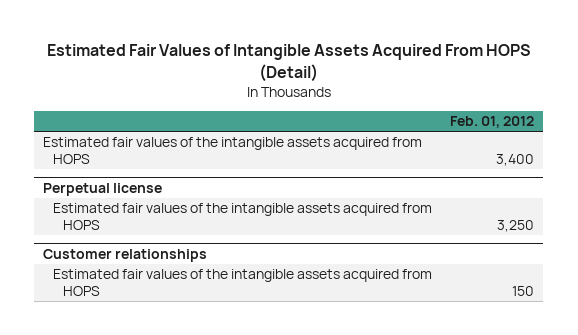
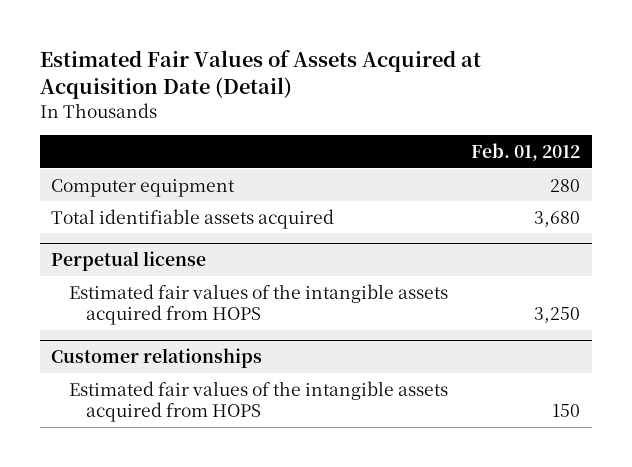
[46,44,531,82] Estimated Fair Values of Intangible Assets Acquired From HOPS (Detail) -> [39,49,481,100] Estimated Fair Values of Assets Acquired at Acquisition Date (Detail)
[43,137,423,164] Estimated fair values of the intangible assets acquired from HOPS -> none
none -> [51,178,236,197] Computer equipment
none -> [51,208,335,229] Total identifiable assets acquired

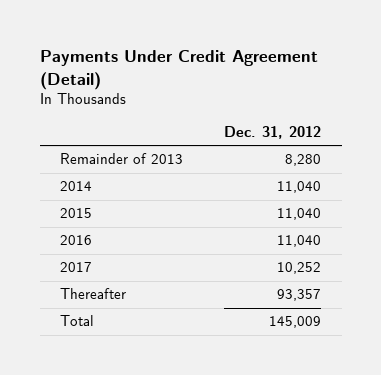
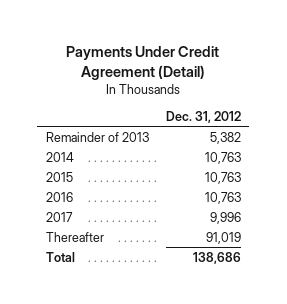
[285,154,322,167] 8,280 -> [209,131,241,144] 5,382
[277,181,322,194] 11,040 -> [204,151,241,164] 10,763
[277,208,322,221] 11,040 -> [204,171,241,184] 10,763
[277,235,322,248] 11,040 -> [204,191,241,204] 10,763
[277,262,322,275] 10,252 -> [209,211,241,224] 9,996
[277,289,322,302] 93,357 -> [205,231,241,244] 91,019
[269,316,322,329] 145,009 -> [192,251,241,264] 138,686

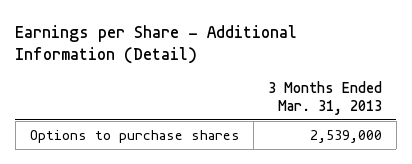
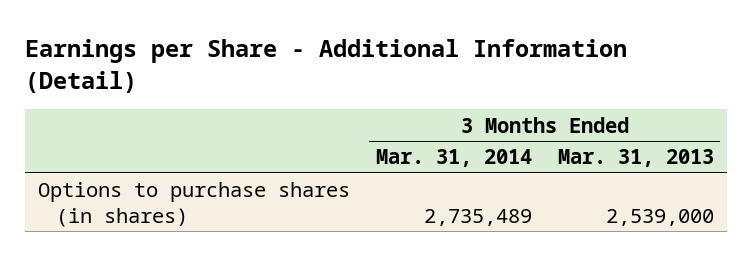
none -> [375,149,532,168] Mar. 31, 2014
[29,130,240,144] Options to purchase shares -> [37,182,350,227] Options to purchase shares (in shares)

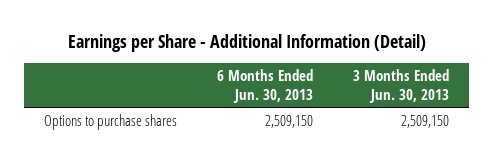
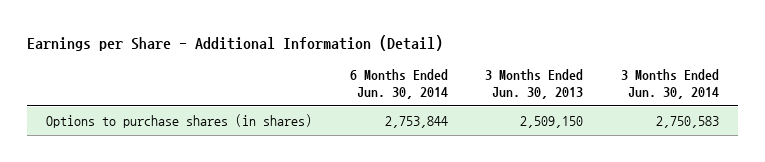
[217,68,314,104] 6 Months Ended Jun. 30, 2013 -> none
none -> [349,69,448,100] 6 Months Ended Jun. 30, 2014
none -> [621,69,720,100] 3 Months Ended Jun. 30, 2014
[44,113,178,130] Options to purchase shares -> [45,114,312,129] Options to purchase shares (in shares)

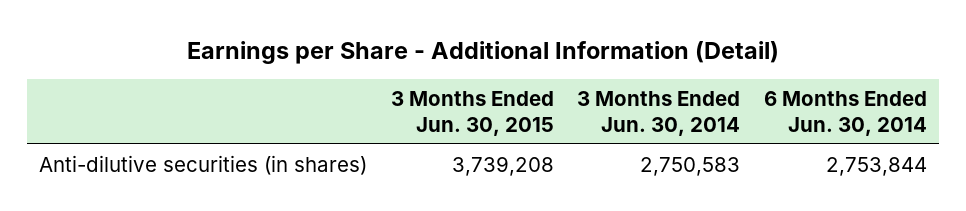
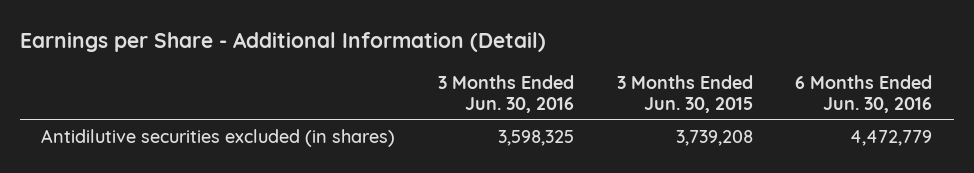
[577,90,741,137] 3 Months Ended Jun. 30, 2014 -> none
[764,90,928,137] 6 Months Ended Jun. 30, 2014 -> none
none -> [438,74,575,113] 3 Months Ended Jun. 30, 2016
none -> [795,74,933,113] 6 Months Ended Jun. 30, 2016
[38,154,367,175] Anti-dilutive securities (in shares) -> [41,129,396,148] Antidilutive securities excluded (in shares)

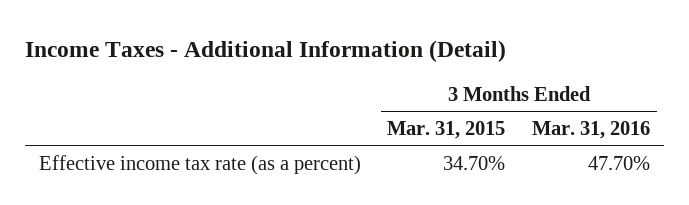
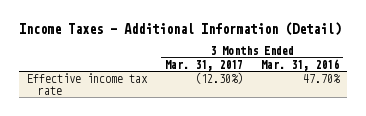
[387,121,506,140] Mar. 31, 2015 -> none
none -> [164,59,243,71] Mar. 31, 2017
[38,154,361,175] Effective income tax rate (as a percent) -> [27,73,149,95] Effective income tax rate

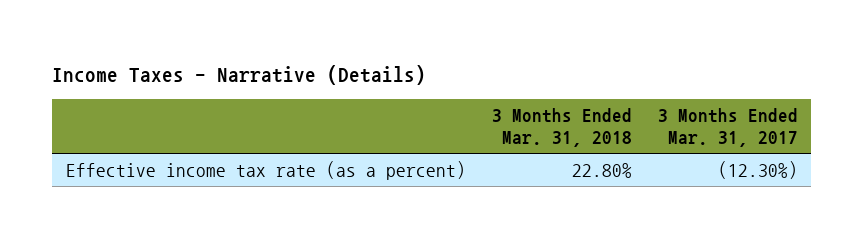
[18,21,341,36] Income Taxes - Additional Information (Detail) -> [52,65,427,86] Income Taxes - Narrative (Details)
[260,58,339,71] Mar. 31, 2016 -> none
none -> [491,108,632,148] 3 Months Ended Mar. 31, 2018
[27,73,149,95] Effective income tax rate -> [65,160,466,180] Effective income tax rate (as a percent)

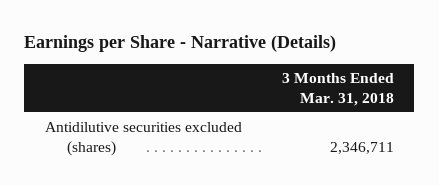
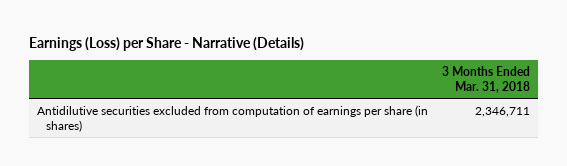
[24,35,337,53] Earnings per Share - Narrative (Details) -> [29,36,305,51] Earnings (Loss) per Share - Narrative (Details)
[44,121,242,157] Antidilutive securities excluded (shares) -> [36,104,428,133] Antidilutive securities excluded from computation of earnings per share (in shares)

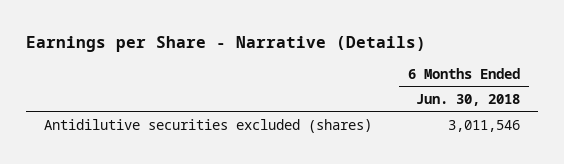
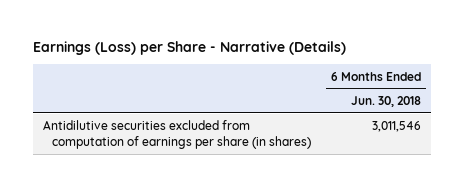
[26,35,427,52] Earnings per Share - Narrative (Details) -> [32,40,346,55] Earnings (Loss) per Share - Narrative (Details)
[44,119,373,134] Antidilutive securities excluded (shares) -> [42,120,311,150] Antidilutive securities excluded from computation of earnings per share (in shares)

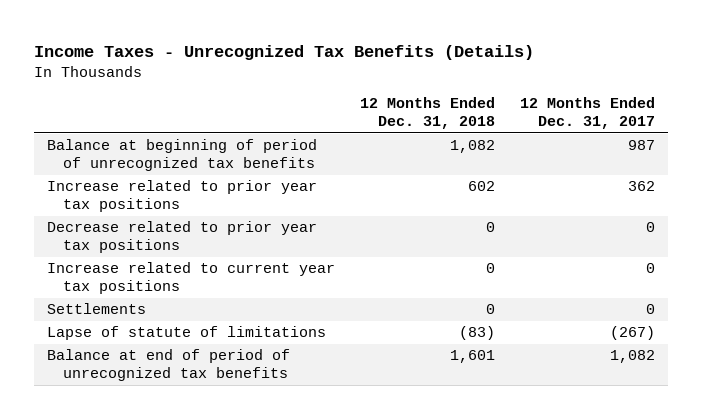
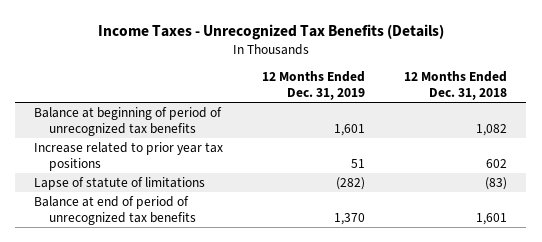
[520,97,656,129] 12 Months Ended Dec. 31, 2017 -> none
none -> [262,71,366,101] 12 Months Ended Dec. 31, 2019
[46,221,317,254] Decrease related to prior year tax positions -> none
[46,262,335,295] Increase related to current year tax positions -> none
[46,303,146,315] Settlements -> none

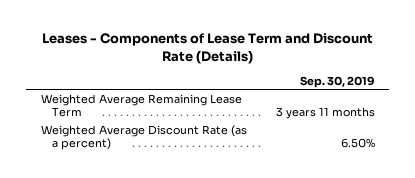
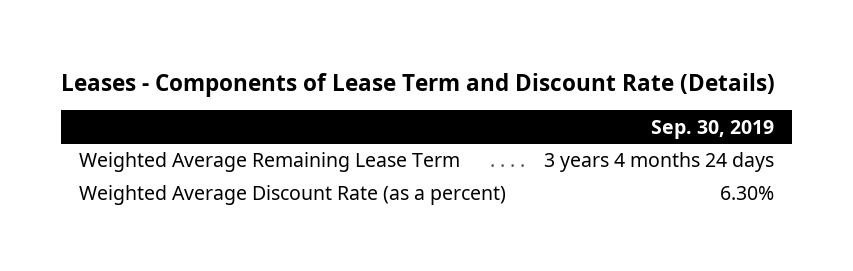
[275,107,375,120] 3 years 11 months -> [543,152,774,173] 3 years 4 months 24 days
[340,138,375,149] 6.50% -> [719,186,774,201] 6.30%

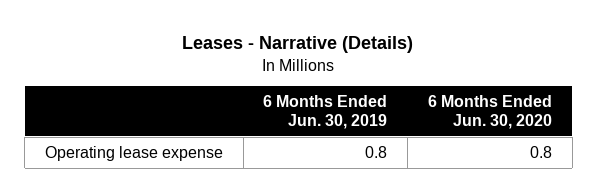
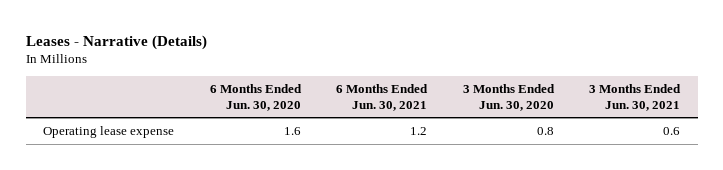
[263,95,388,130] 6 Months Ended Jun. 30, 2019 -> none
none -> [336,84,429,111] 6 Months Ended Jun. 30, 2021
none -> [462,84,555,111] 3 Months Ended Jun. 30, 2020
none -> [589,84,682,111] 3 Months Ended Jun. 30, 2021
[529,145,552,158] 0.8 -> [283,127,301,136] 1.6

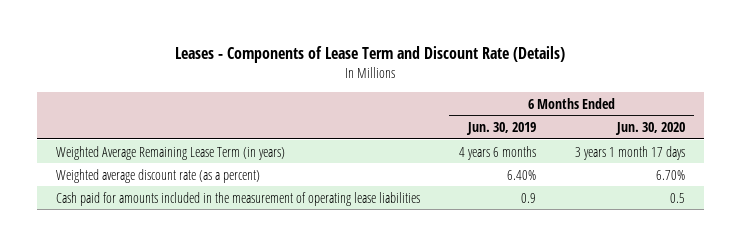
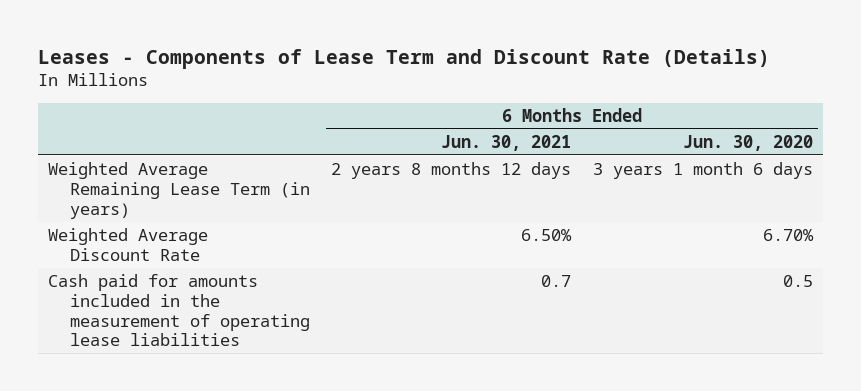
[465,122,536,136] Jun. 30, 2019 -> none
none -> [441,134,572,151] Jun. 30, 2021
[574,145,685,160] 3 years 1 month 17 days -> [592,162,813,180] 3 years 1 month 6 days
[56,168,261,183] Weighted average discount rate (as a percent) -> [48,228,209,261] Weighted Average Discount Rate

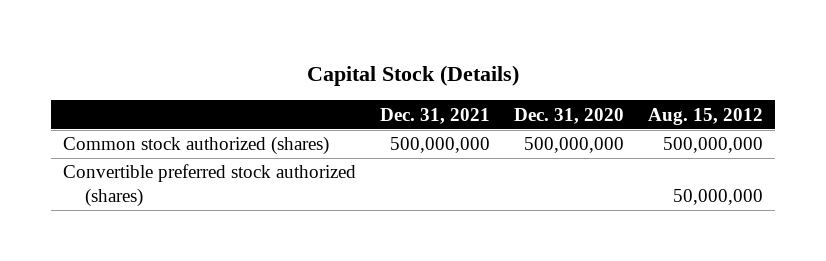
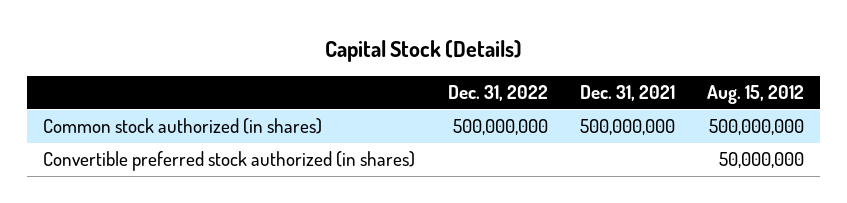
[513,107,624,124] Dec. 31, 2020 -> none
none -> [447,85,548,102] Dec. 31, 2022
[63,136,330,156] Common stock authorized (shares) -> [43,118,323,135] Common stock authorized (in shares)
[63,164,357,207] Convertible preferred stock authorized (shares) -> [43,151,416,172] Convertible preferred stock authorized (in shares)

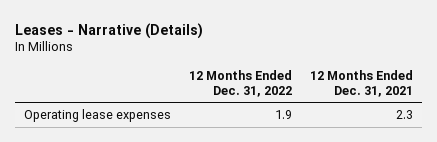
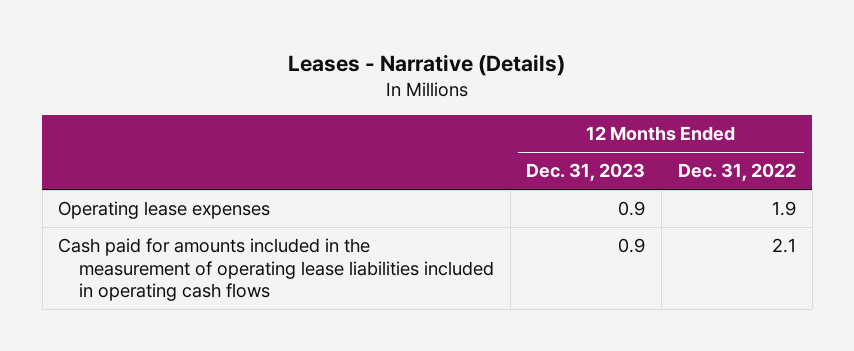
[309,70,413,97] 12 Months Ended Dec. 31, 2021 -> none
none -> [526,163,646,182] Dec. 31, 2023
none -> [58,238,494,301] Cash paid for amounts included in the measurement of operating lease liabilities included in operating cash flows

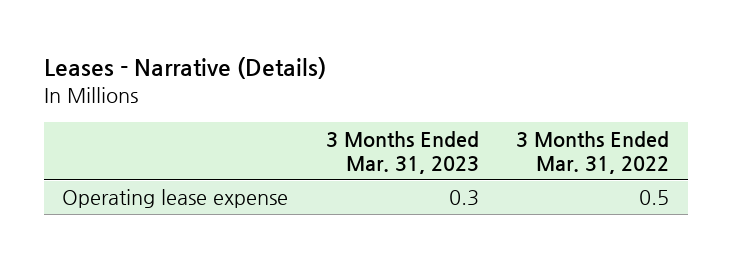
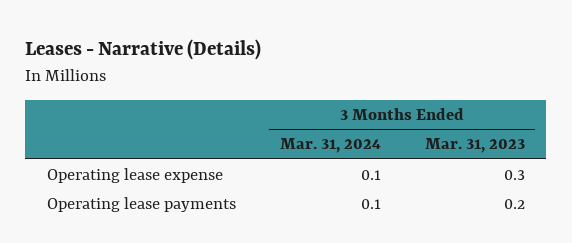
[515,130,669,175] 3 Months Ended Mar. 31, 2022 -> none
none -> [279,138,381,154] Mar. 31, 2024
none -> [47,197,237,213] Operating lease payments

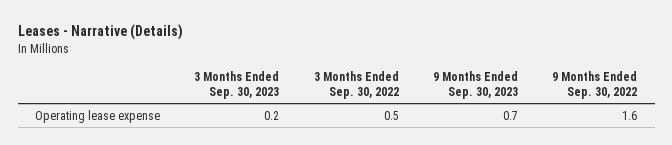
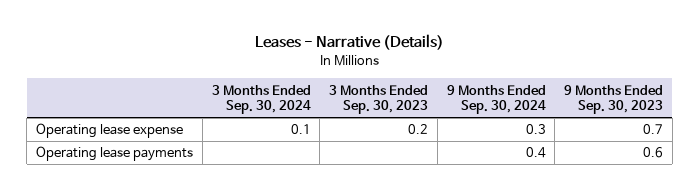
[313,70,399,99] 3 Months Ended Sep. 30, 2022 -> none
[552,70,638,99] 9 Months Ended Sep. 30, 2022 -> none
none -> [211,84,311,115] 3 Months Ended Sep. 30, 2024
none -> [446,84,546,115] 9 Months Ended Sep. 30, 2024
none -> [36,146,194,162] Operating lease payments

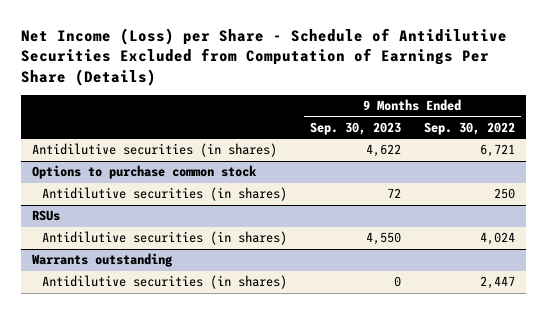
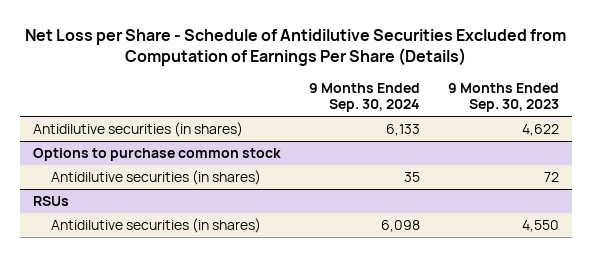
[20,27,507,86] Net Income (Loss) per Share - Schedule of Antidilutive Securities Excluded from Computation of Earnings Per Share (Details) -> [24,28,566,67] Net Loss per Share - Schedule of Antidilutive Securities Excluded from Computation of Earnings Per Share (Details)
[423,122,515,136] Sep. 30, 2022 -> none
none -> [308,83,420,113] 9 Months Ended Sep. 30, 2024
[32,253,174,268] Warrants outstanding -> none
[41,275,287,290] Antidilutive securities (in shares) -> none

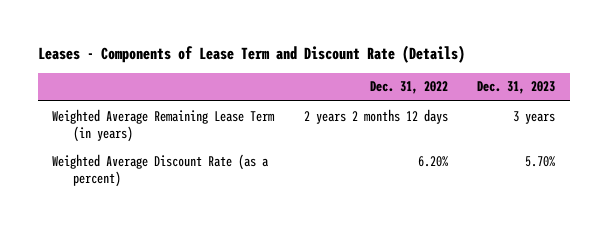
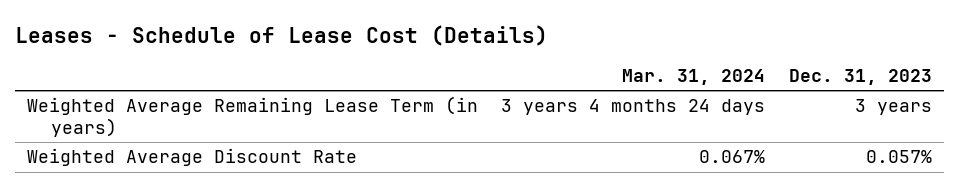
[37,44,465,63] Leases - Components of Lease Term and Discount Rate (Details) -> [15,24,549,46] Leases - Schedule of Lease Cost (Details)
[369,81,448,95] Dec. 31, 2022 -> none
none -> [622,68,766,85] Mar. 31, 2024
[52,153,270,187] Weighted Average Discount Rate (as a percent) -> [26,148,357,167] Weighted Average Discount Rate
[525,155,556,167] 5.70% -> [866,150,933,164] 0.057%

